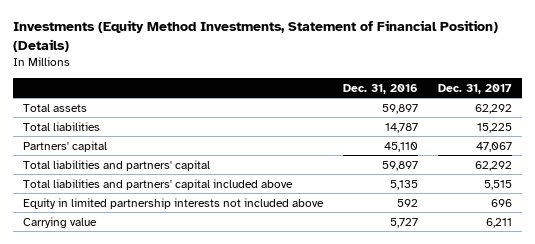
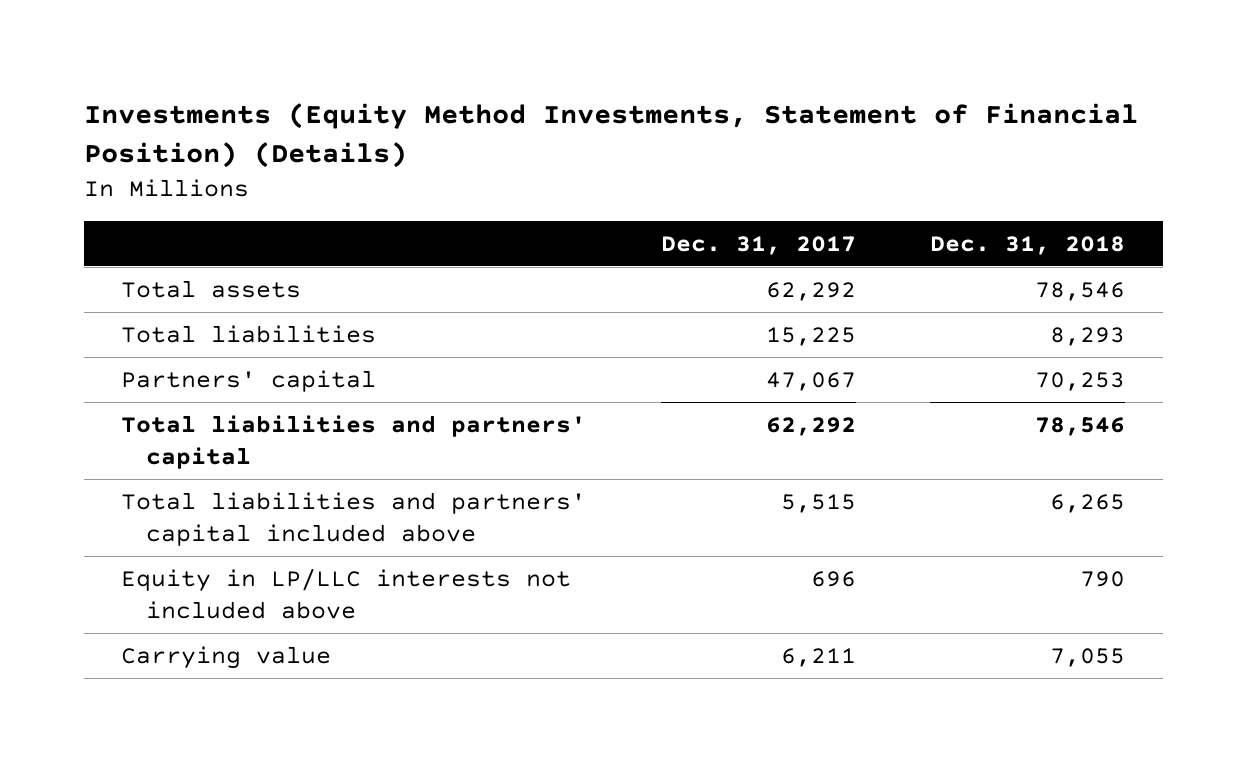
[342,83,418,94] Dec. 31, 2016 -> none
none -> [930,235,1126,255] Dec. 31, 2018
[22,197,324,209] Equity in limited partnership interests not included above -> [121,567,572,619] Equity in LP/LLC interests not included above

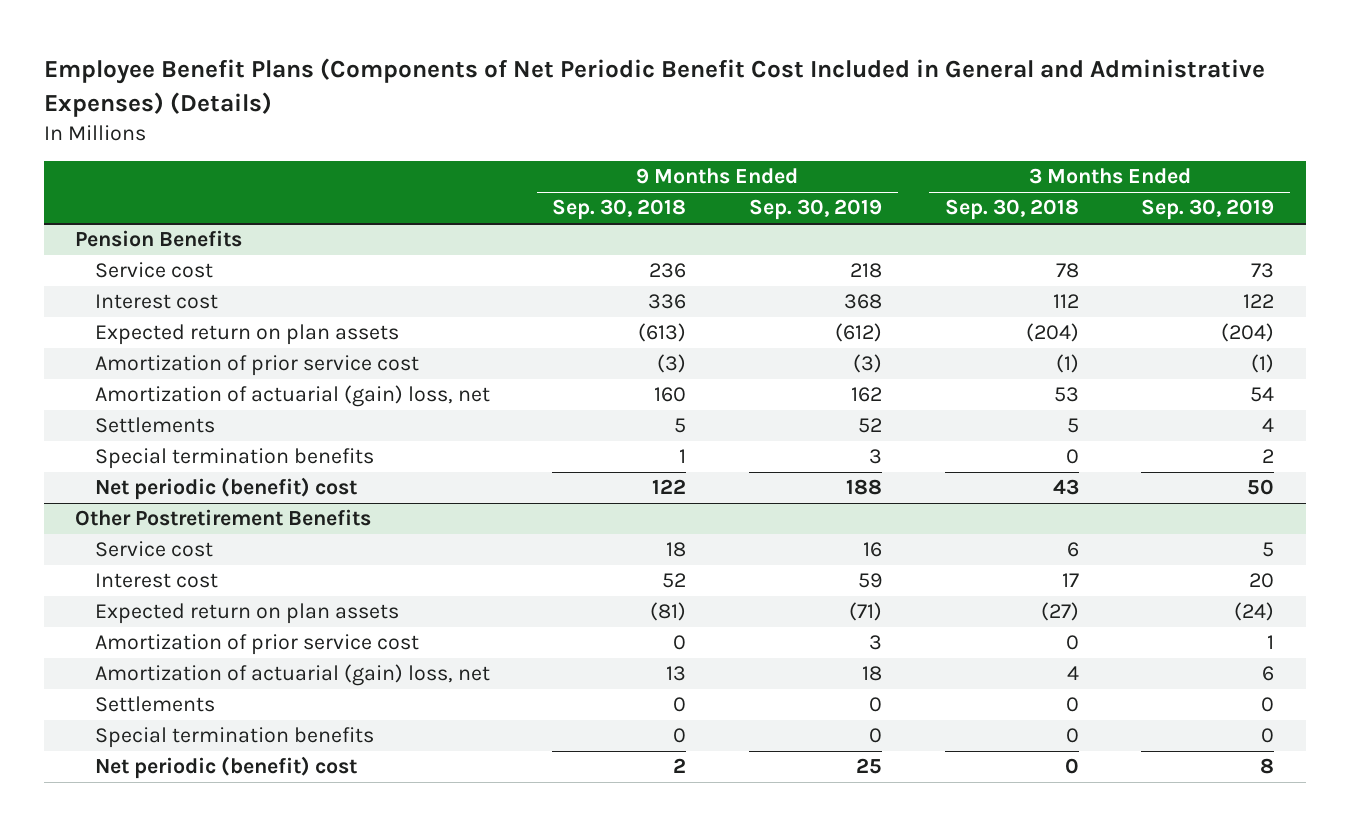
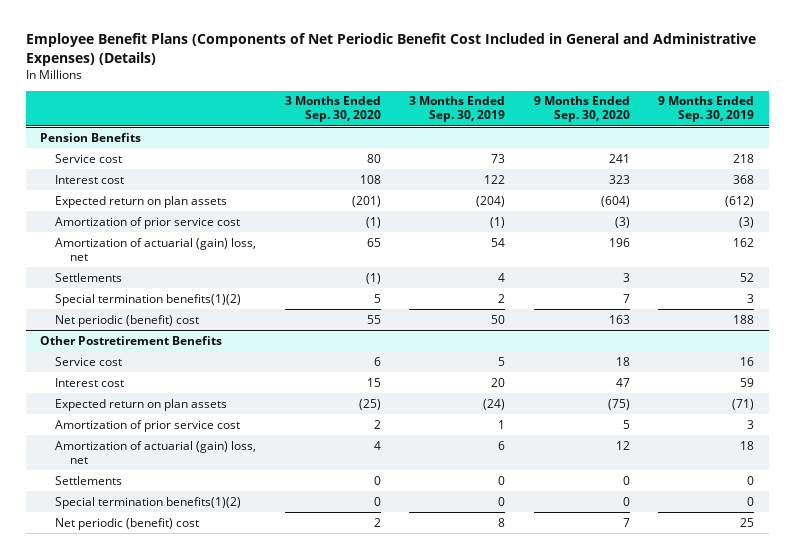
[552,199,687,221] Sep. 30, 2018 -> none
[944,199,1079,221] Sep. 30, 2018 -> none
none -> [284,96,381,123] 3 Months Ended Sep. 30, 2020
none -> [533,96,630,123] 9 Months Ended Sep. 30, 2020
[94,448,374,470] Special termination benefits -> [55,293,242,306] Special termination benefits(1)(2)
[94,727,374,749] Special termination benefits -> [55,496,242,509] Special termination benefits(1)(2)

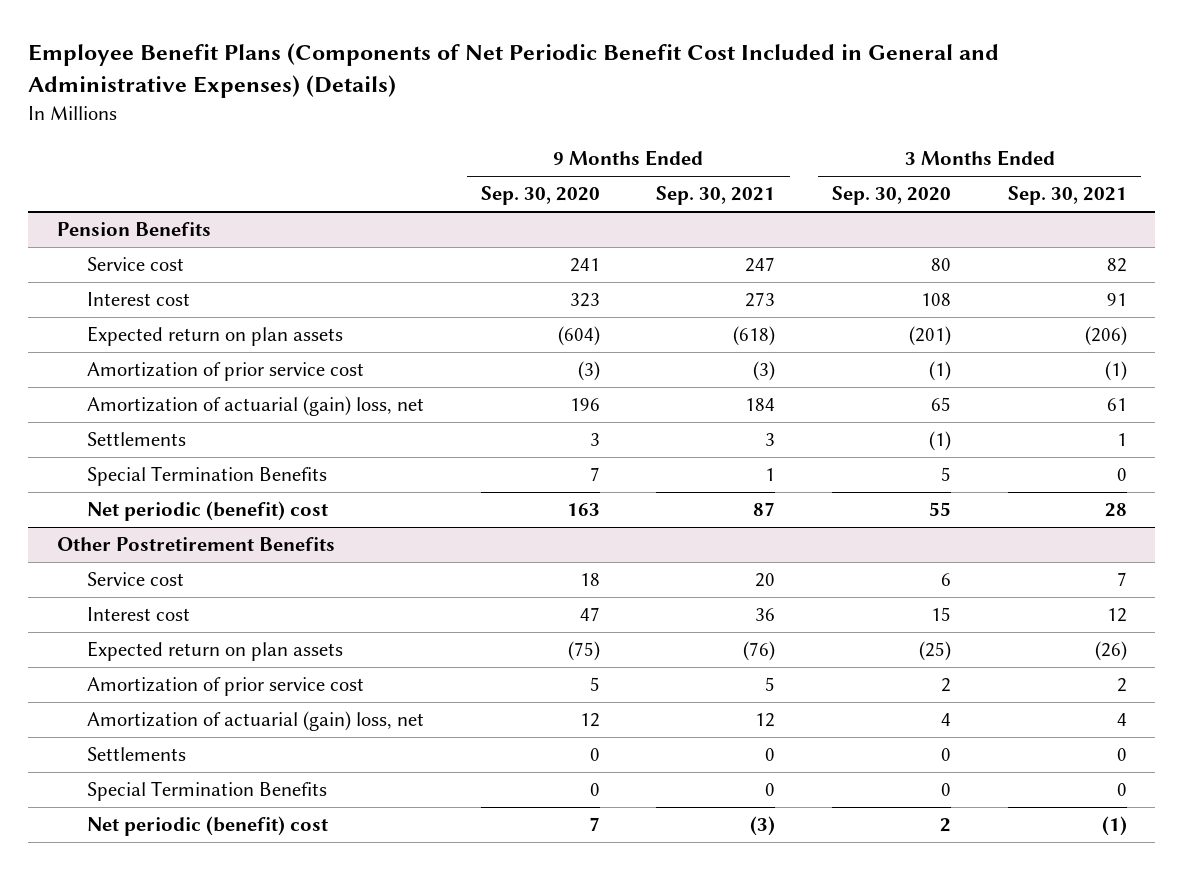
[409,96,506,123] 3 Months Ended Sep. 30, 2019 -> none
[658,96,755,123] 9 Months Ended Sep. 30, 2019 -> none
none -> [656,186,776,206] Sep. 30, 2021
none -> [1007,186,1127,206] Sep. 30, 2021
[55,293,242,306] Special termination benefits(1)(2) -> [87,466,328,487] Special Termination Benefits
[55,496,242,509] Special termination benefits(1)(2) -> [87,781,328,802] Special Termination Benefits

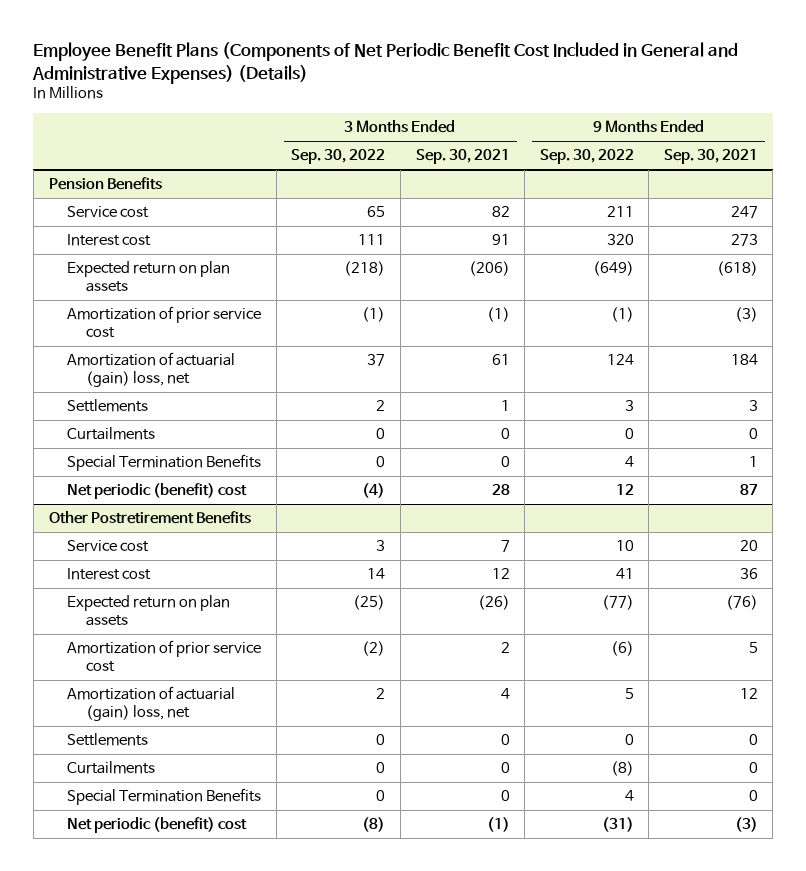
[480,186,600,206] Sep. 30, 2020 -> none
[832,186,952,206] Sep. 30, 2020 -> none
none -> [291,149,386,165] Sep. 30, 2022
none -> [539,149,634,165] Sep. 30, 2022
none -> [67,427,156,441] Curtailments
none -> [67,761,156,775] Curtailments

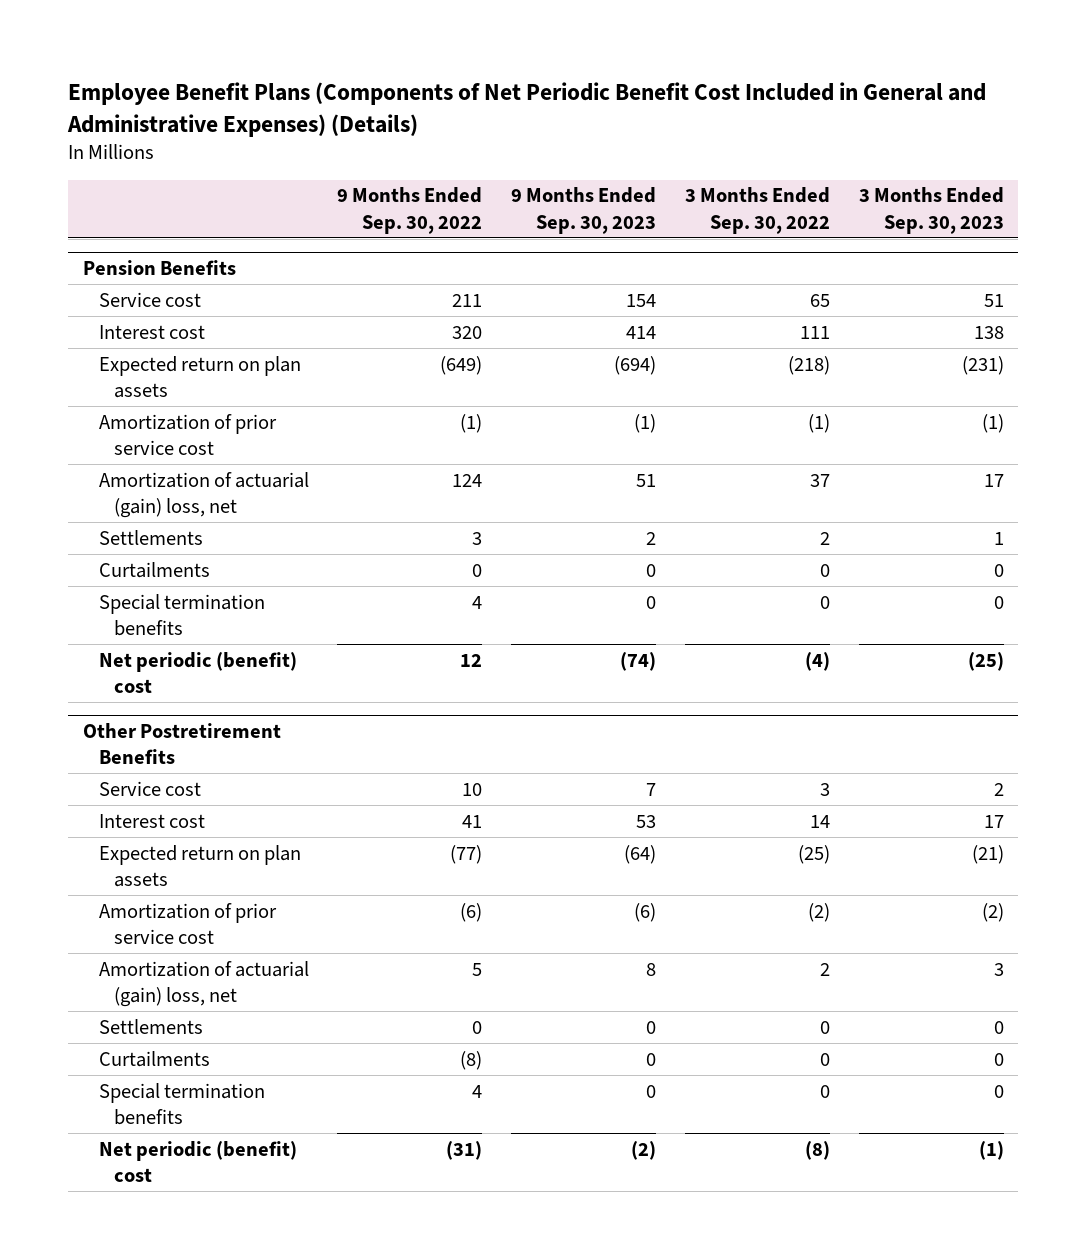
[415,149,510,165] Sep. 30, 2021 -> none
[663,149,758,165] Sep. 30, 2021 -> none
none -> [511,187,657,234] 9 Months Ended Sep. 30, 2023
none -> [858,187,1004,234] 3 Months Ended Sep. 30, 2023
[67,454,262,472] Special Termination Benefits -> [98,593,265,637] Special termination benefits
[67,788,262,806] Special Termination Benefits -> [98,1082,265,1126] Special termination benefits

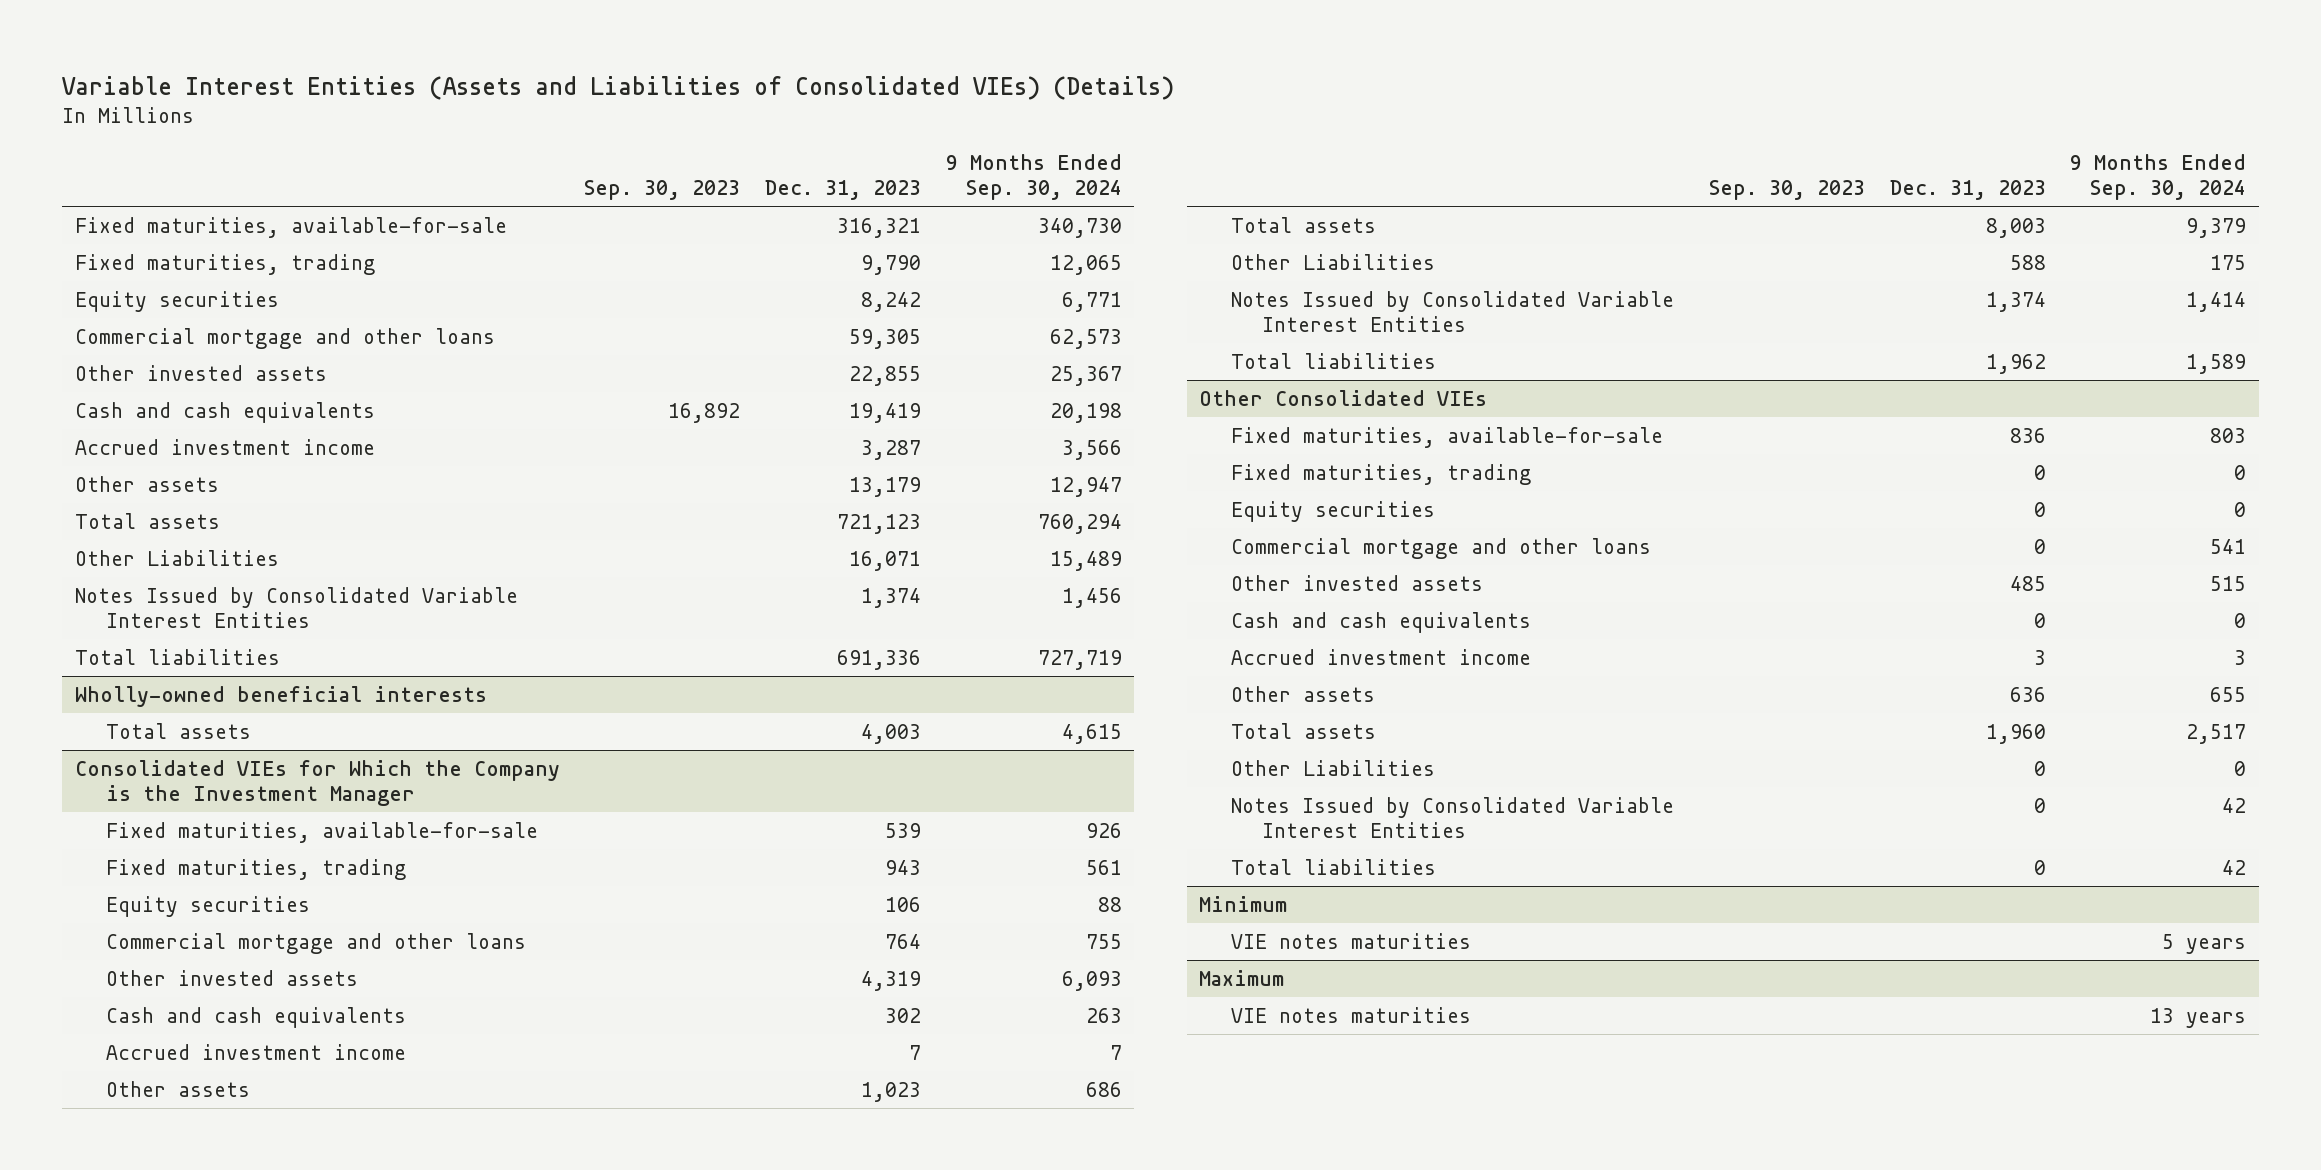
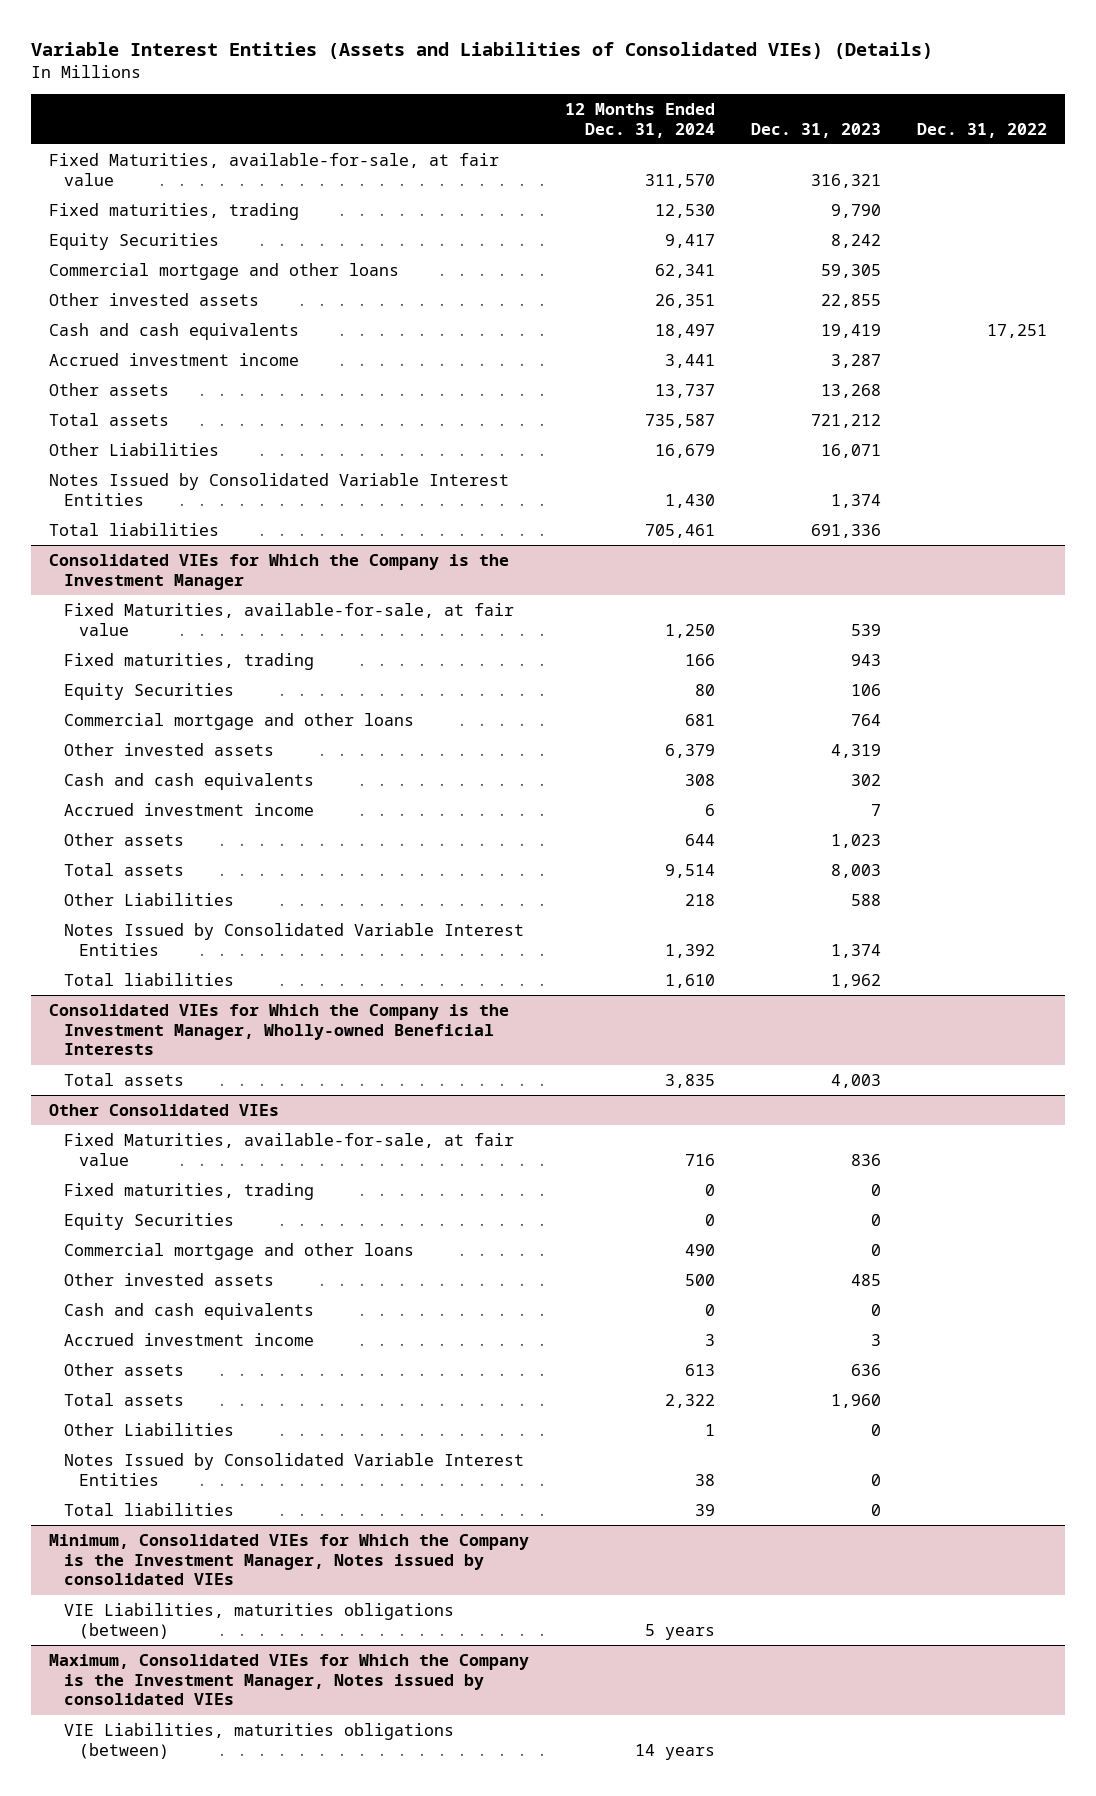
[584,180,741,201] Sep. 30, 2023 -> none
[945,153,1122,201] 9 Months Ended Sep. 30, 2024 -> none
none -> [564,102,715,138] 12 Months Ended Dec. 31, 2024
none -> [916,122,1047,138] Dec. 31, 2022
[74,216,507,238] Fixed maturities, available-for-sale -> [48,152,499,186] Fixed Maturities, available-for-sale, at fair value
[74,290,279,312] Equity securities -> [48,232,219,250] Equity Securities
[849,476,922,497] 13,179 -> [820,383,881,398] 13,268
[837,513,922,534] 721,123 -> [810,413,881,428] 721,212
[74,685,487,707] Wholly-owned beneficial interests -> none
[106,722,252,739] Total assets -> none
[106,821,539,843] Fixed maturities, available-for-sale -> [63,602,514,636] Fixed Maturities, available-for-sale, at fair value
[106,895,311,917] Equity securities -> [63,682,234,700] Equity Securities
none -> [48,1003,509,1056] Consolidated VIEs for Which the Company is the Investment Manager, Wholly-owned Beneficial Interests
none -> [63,1072,184,1086] Total assets
[1230,426,1663,448] Fixed maturities, available-for-sale -> [63,1132,514,1166] Fixed Maturities, available-for-sale, at fair value
[1230,500,1435,522] Equity securities -> [63,1212,234,1230] Equity Securities
[1199,895,1288,912] Minimum -> none
[1199,969,1285,986] Maximum -> none
none -> [48,1533,529,1586] Minimum, Consolidated VIEs for Which the Company is the Investment Manager, Notes issued by consolidated VIEs
[1230,932,1471,949] VIE notes maturities -> [63,1602,454,1639] VIE Liabilities, maturities obligations (between)
none -> [48,1653,529,1706] Maximum, Consolidated VIEs for Which the Company is the Investment Manager, Notes issued by consolidated VIEs
[1230,1006,1471,1023] VIE notes maturities -> [63,1722,454,1759] VIE Liabilities, maturities obligations (between)

